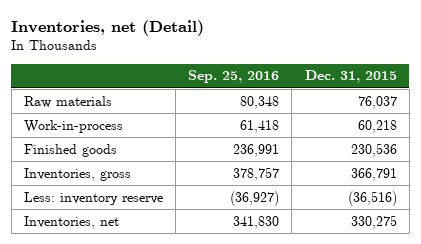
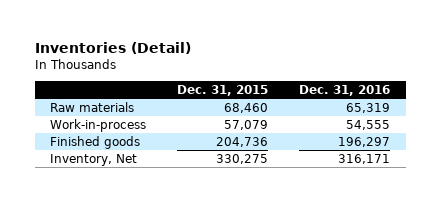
[11,20,205,37] Inventories, net (Detail) -> [34,42,191,55] Inventories (Detail)
[188,70,280,84] Sep. 25, 2016 -> none
none -> [299,84,391,96] Dec. 31, 2016
[23,167,131,181] Inventories, gross -> none
[23,191,163,205] Less: inventory reserve -> none
[357,95,397,109] 76,037 -> [224,102,269,113] 68,460
[357,119,397,133] 60,218 -> [224,119,269,130] 57,079
[350,142,397,157] 230,536 -> [216,136,269,147] 204,736
[23,215,119,229] Inventories, net -> [50,153,138,166] Inventory, Net

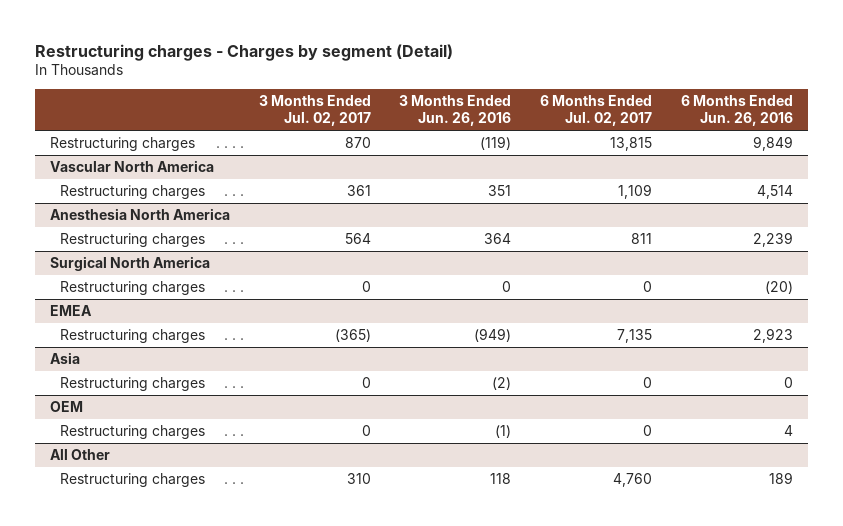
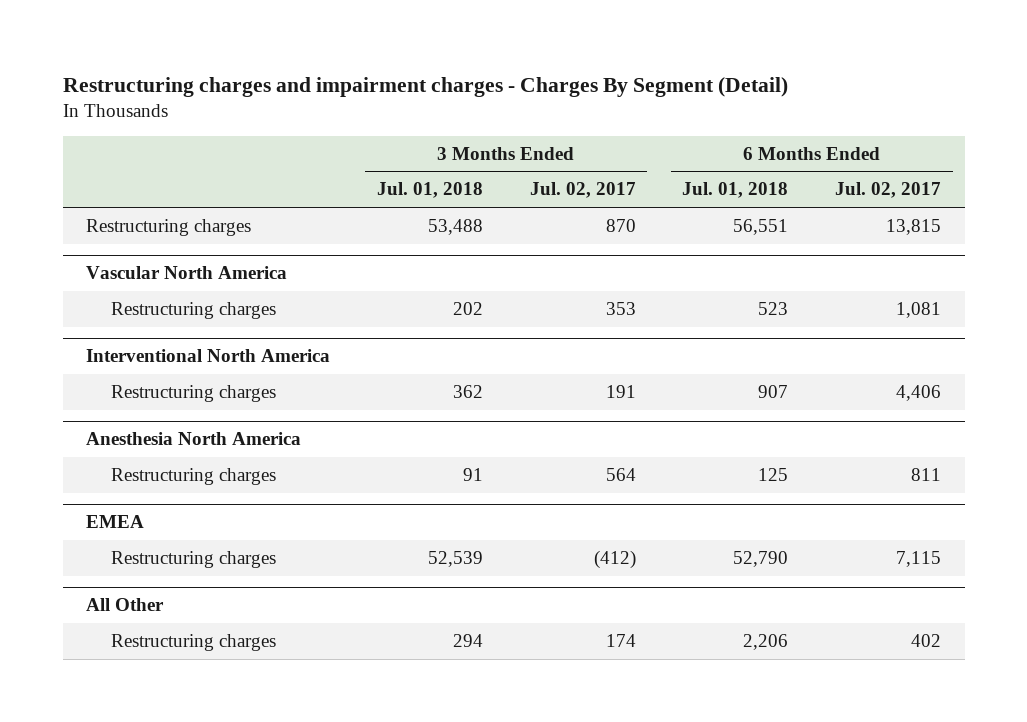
[35,43,454,61] Restructuring charges - Charges by segment (Detail) -> [62,76,788,97] Restructuring charges and impairment charges - Charges By Segment (Detail)
[399,95,512,127] 3 Months Ended Jun. 26, 2016 -> none
[681,95,794,127] 6 Months Ended Jun. 26, 2016 -> none
none -> [376,182,483,199] Jul. 01, 2018
none -> [682,182,789,199] Jul. 01, 2018
[346,185,371,197] 361 -> [605,301,636,315] 353
[618,184,653,200] 1,109 -> [896,301,942,318] 1,081
none -> [85,349,330,363] Interventional North America
none -> [111,384,277,402] Restructuring charges
[49,256,210,272] Surgical North America -> none
[59,281,205,296] Restructuring charges -> none
[49,352,80,365] Asia -> none
[59,377,205,392] Restructuring charges -> none
[49,401,83,413] OEM -> none
[59,425,205,440] Restructuring charges -> none
[334,329,371,343] (365) -> [593,549,636,569] (412)
[617,329,653,344] 7,135 -> [896,550,942,567] 7,115
[346,473,371,485] 310 -> [605,633,636,647] 174
[613,473,653,488] 4,760 -> [911,633,942,647] 402

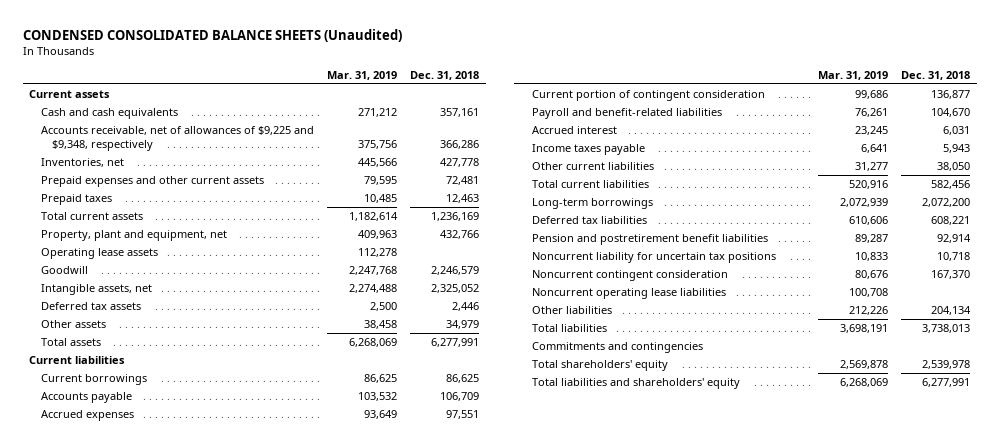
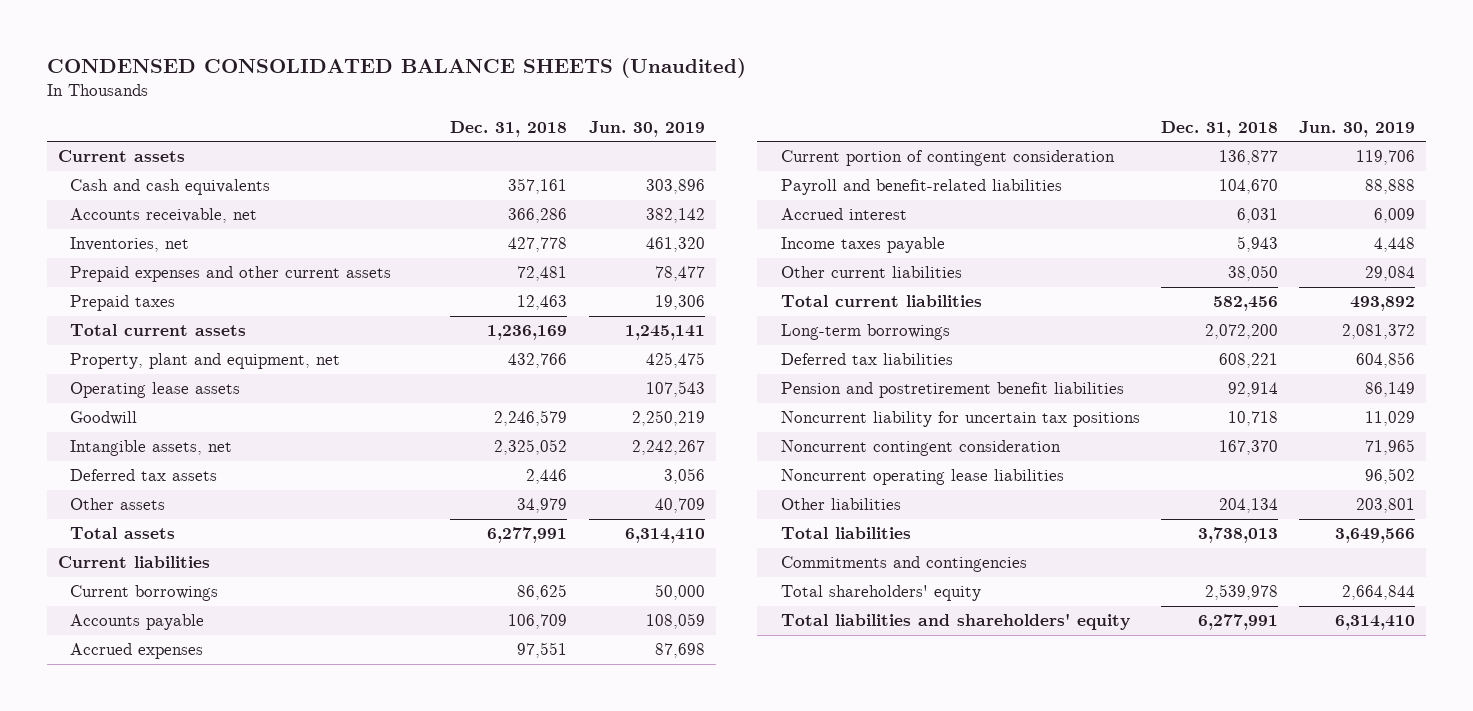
[326,70,397,80] Mar. 31, 2019 -> none
none -> [588,120,705,137] Jun. 30, 2019
[40,125,314,151] Accounts receivable, net of allowances of $9,225 and $9,348, respectively -> [70,208,258,224] Accounts receivable, net

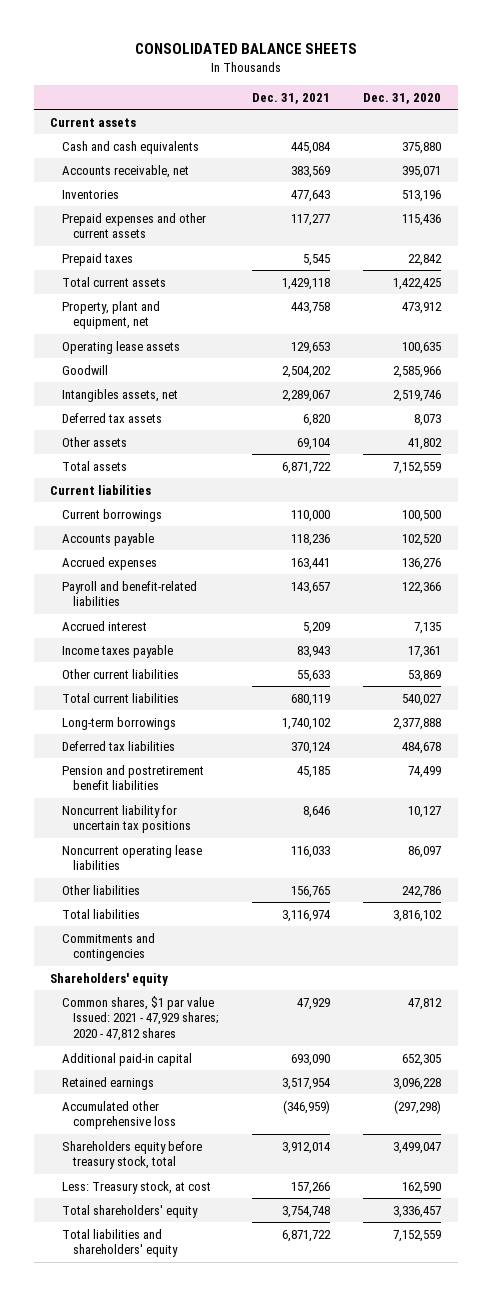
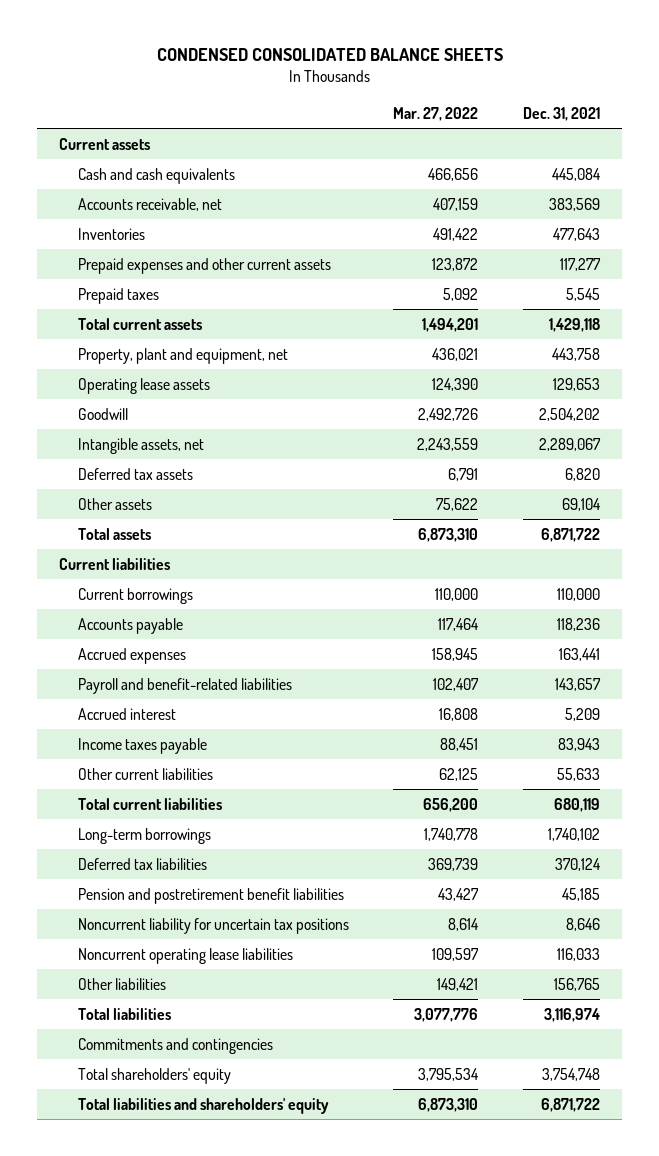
[134,42,357,54] CONSOLIDATED BALANCE SHEETS -> [156,48,503,62] CONDENSED CONSOLIDATED BALANCE SHEETS
[363,92,442,104] Dec. 31, 2020 -> none
none -> [393,106,479,121] Mar. 27, 2022
[61,388,178,402] Intangibles assets, net -> [77,437,204,454] Intangible assets, net
[50,972,169,986] Shareholders' equity -> none
[61,995,220,1041] Common shares, $1 par value Issued: 2021 - 47,929 shares; 2020 - 47,812 shares -> none
[61,1052,192,1066] Additional paid-in capital -> none
[61,1076,154,1090] Retained earnings -> none
[61,1100,177,1130] Accumulated other comprehensive loss -> none
[61,1140,202,1170] Shareholders equity before treasury stock, total -> none
[61,1180,211,1194] Less: Treasury stock, at cost -> none

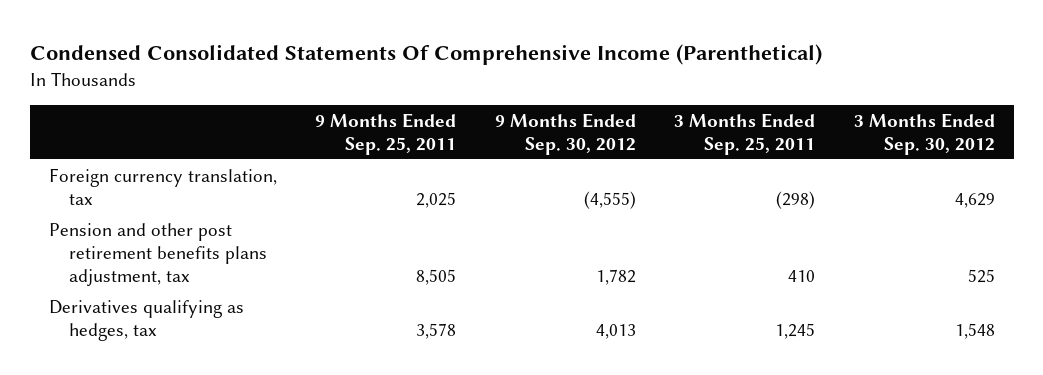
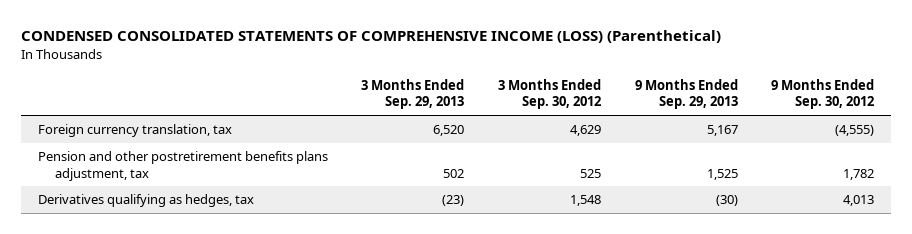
[29,43,822,65] Condensed Consolidated Statements Of Comprehensive Income (Parenthetical) -> [21,30,722,44] CONDENSED CONSOLIDATED STATEMENTS OF COMPREHENSIVE INCOME (LOSS) (Parenthetical)
[315,112,457,155] 9 Months Ended Sep. 25, 2011 -> none
[674,112,816,155] 3 Months Ended Sep. 25, 2011 -> none
none -> [361,78,465,110] 3 Months Ended Sep. 29, 2013
none -> [634,78,738,110] 9 Months Ended Sep. 29, 2013
[48,222,268,287] Pension and other post retirement benefits plans adjustment, tax -> [37,151,328,181] Pension and other postretirement benefits plans adjustment, tax

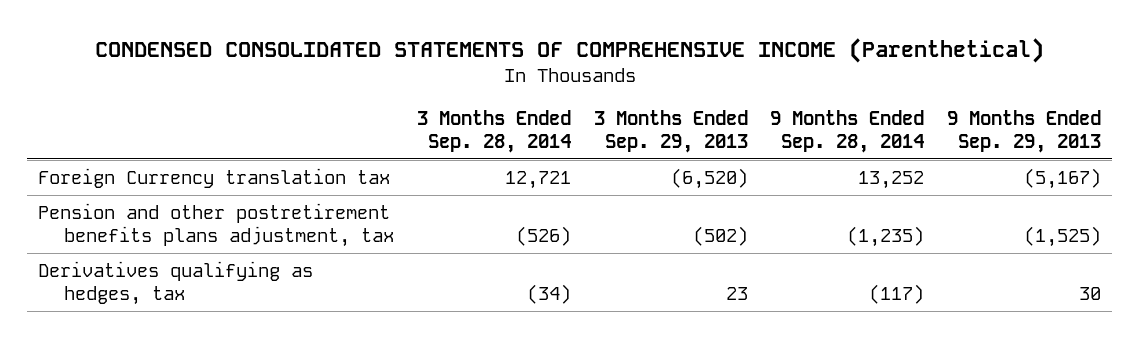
[21,30,722,44] CONDENSED CONSOLIDATED STATEMENTS OF COMPREHENSIVE INCOME (LOSS) (Parenthetical) -> [94,37,1044,63] CONDENSED CONSOLIDATED STATEMENTS OF COMPREHENSIVE INCOME (Parenthetical)
[498,78,602,110] 3 Months Ended Sep. 30, 2012 -> none
[771,78,875,110] 9 Months Ended Sep. 30, 2012 -> none
none -> [416,110,571,153] 3 Months Ended Sep. 28, 2014
none -> [770,110,925,153] 9 Months Ended Sep. 28, 2014
[37,124,232,138] Foreign currency translation, tax -> [38,168,391,189] Foreign Currency translation tax
[433,125,465,137] 6,520 -> [670,168,748,190] (6,520)
[706,125,738,137] 5,167 -> [1023,168,1101,190] (5,167)
[443,168,465,178] 502 -> [692,225,748,246] (502)
[706,168,738,180] 1,525 -> [1023,225,1101,247] (1,525)
[442,195,465,207] (23) -> [725,286,748,300] 23
[715,195,738,207] (30) -> [1078,286,1101,300] 30

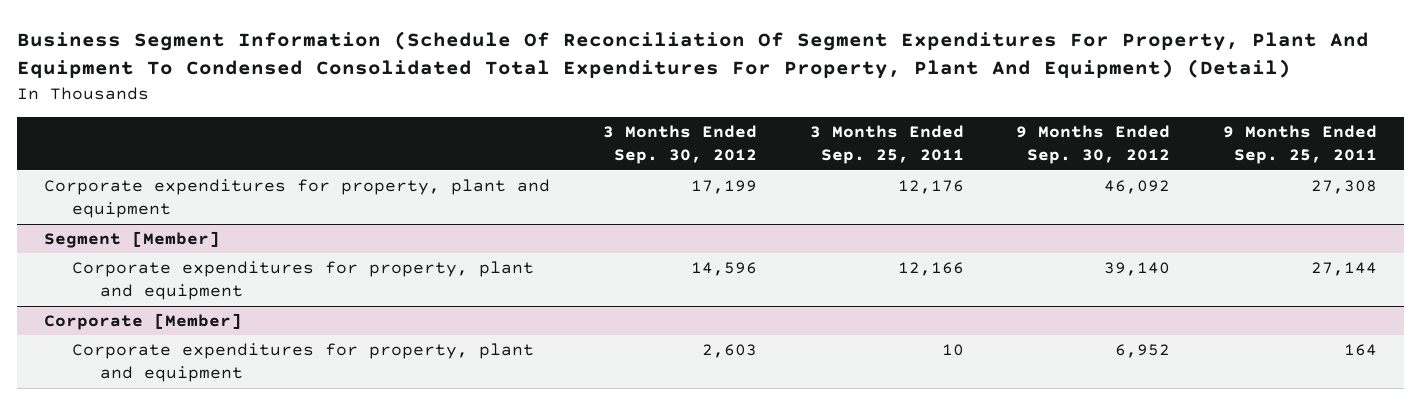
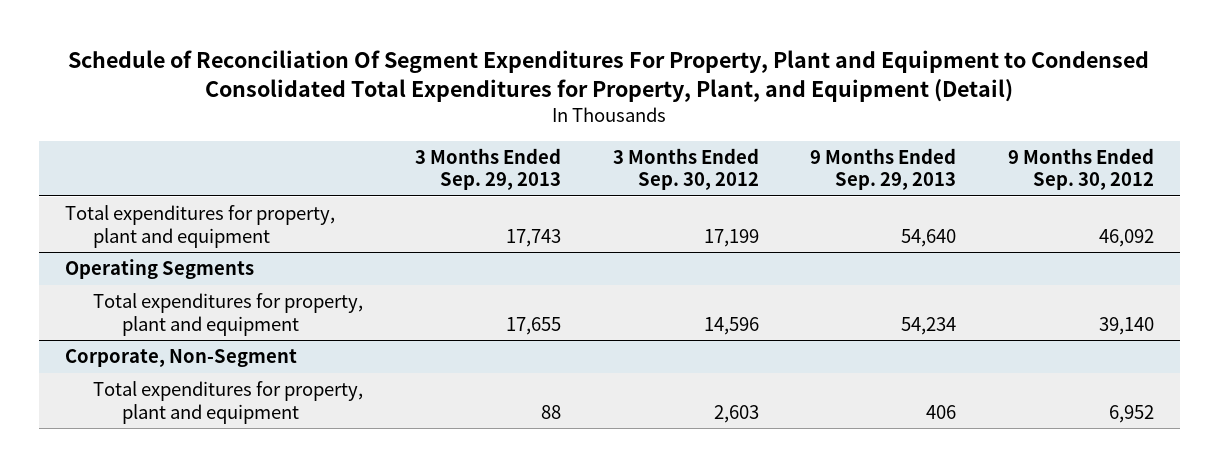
[17,30,1370,80] Business Segment Information (Schedule Of Reconciliation Of Segment Expenditures For Property, Plant And Equipment To Condensed Consolidated Total Expenditures For Property, Plant And Equipment) (Detail) -> [68,50,1150,102] Schedule of Reconciliation Of Segment Expenditures For Property, Plant and Equipment to Condensed Consolidated Total Expenditures for Property, Plant, and Equipment (Detail)
[809,125,964,165] 3 Months Ended Sep. 25, 2011 -> none
[1223,125,1378,165] 9 Months Ended Sep. 25, 2011 -> none
none -> [414,147,561,191] 3 Months Ended Sep. 29, 2013
none -> [810,147,957,191] 9 Months Ended Sep. 29, 2013
[43,231,220,249] Segment [Member] -> none
[43,313,242,331] Corporate [Member] -> none
[43,179,550,219] Corporate expenditures for property, plant and equipment -> [64,205,335,248] Total expenditures for property, plant and equipment
none -> [64,259,254,280] Operating Segments
[72,261,535,301] Corporate expenditures for property, plant and equipment -> [93,293,364,336] Total expenditures for property, plant and equipment
none -> [64,349,297,368] Corporate, Non-Segment
[72,343,535,383] Corporate expenditures for property, plant and equipment -> [93,381,364,424] Total expenditures for property, plant and equipment

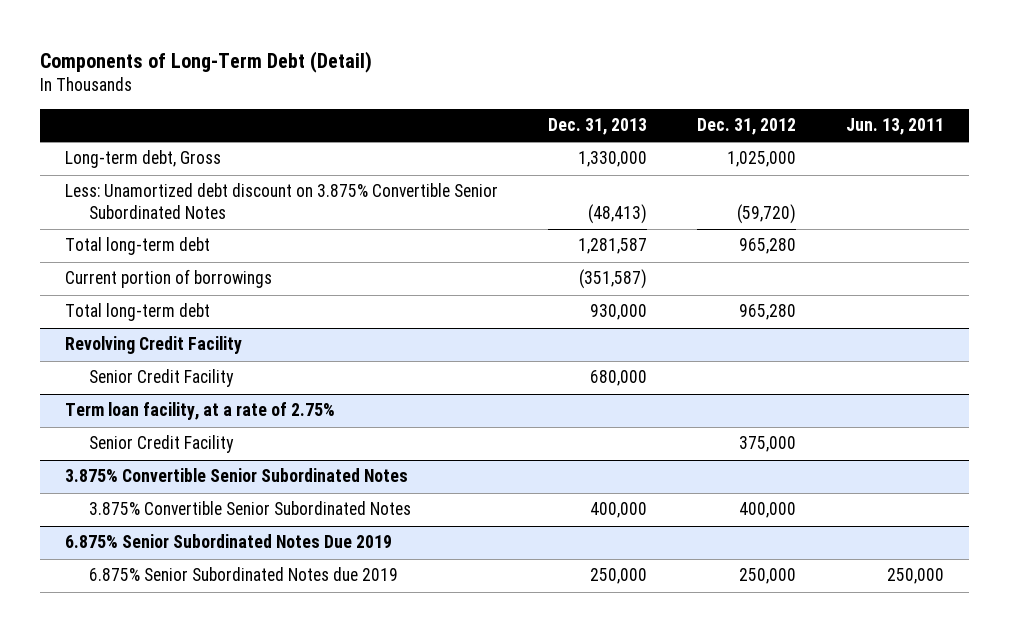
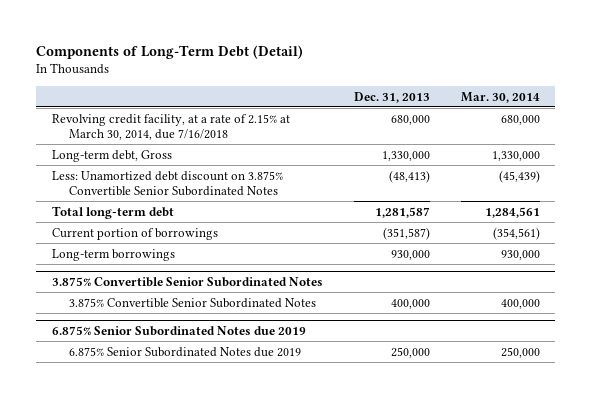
[697,118,797,136] Dec. 31, 2012 -> none
[845,118,944,136] Jun. 13, 2011 -> none
none -> [460,91,540,103] Mar. 30, 2014
none -> [51,113,290,140] Revolving credit facility, at a rate of 2.15% at March 30, 2014, due 7/16/2018
[65,336,243,355] Revolving Credit Facility -> none
[88,369,234,388] Senior Credit Facility -> none
[65,402,336,421] Term loan facility, at a rate of 2.75% -> none
[88,435,234,454] Senior Credit Facility -> none
[65,303,211,322] Total long-term debt -> [51,248,175,261] Long-term borrowings
[65,534,393,549] 6.875% Senior Subordinated Notes Due 2019 -> [51,326,306,337] 6.875% Senior Subordinated Notes due 2019

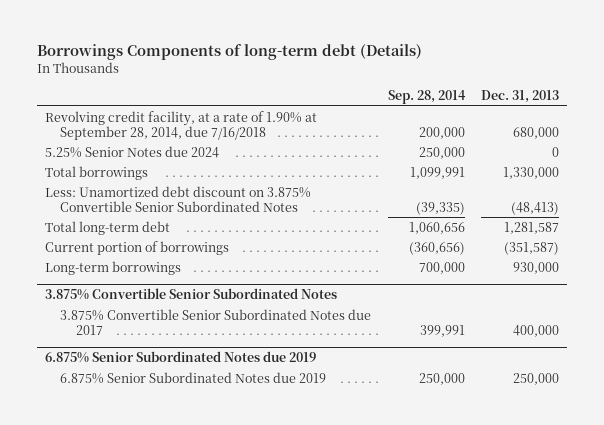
[36,45,304,60] Components of Long-Term Debt (Detail) -> [36,44,422,61] Borrowings Components of long-term debt (Details)
[460,91,540,103] Mar. 30, 2014 -> none
none -> [387,90,466,105] Sep. 28, 2014
[51,113,290,140] Revolving credit facility, at a rate of 2.15% at March 30, 2014, due 7/16/2018 -> [44,110,317,140] Revolving credit facility, at a rate of 1.90% at September 28, 2014, due 7/16/2018
none -> [44,145,219,158] 5.25% Senior Notes due 2024
[51,149,172,162] Long-term debt, Gross -> [44,165,148,180] Total borrowings
[69,297,317,308] 3.875% Convertible Senior Subordinated Notes -> [60,308,372,335] 3.875% Convertible Senior Subordinated Notes due 2017

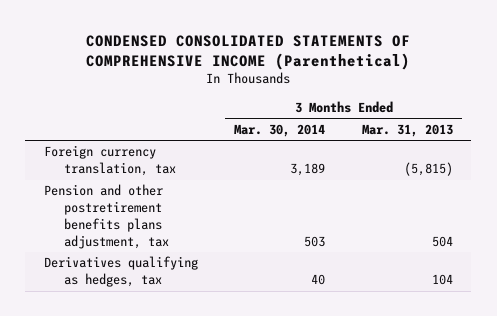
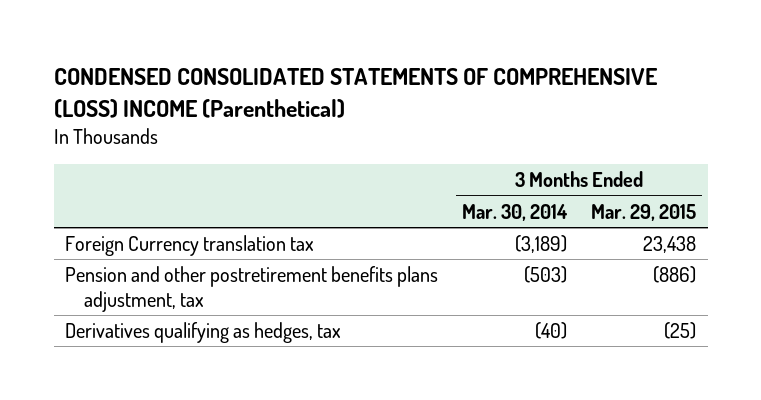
[86,34,411,70] CONDENSED CONSOLIDATED STATEMENTS OF COMPREHENSIVE INCOME (Parenthetical) -> [53,68,658,118] CONDENSED CONSOLIDATED STATEMENTS OF COMPREHENSIVE (LOSS) INCOME (Parenthetical)
[361,123,453,137] Mar. 31, 2013 -> none
none -> [590,203,696,221] Mar. 29, 2015
[43,145,177,177] Foreign currency translation, tax -> [65,235,315,257] Foreign Currency translation tax
[290,163,326,177] 3,189 -> [515,235,568,254] (3,189)
[304,235,326,247] 503 -> [524,266,568,284] (503)
[311,274,326,286] 40 -> [535,322,568,340] (40)

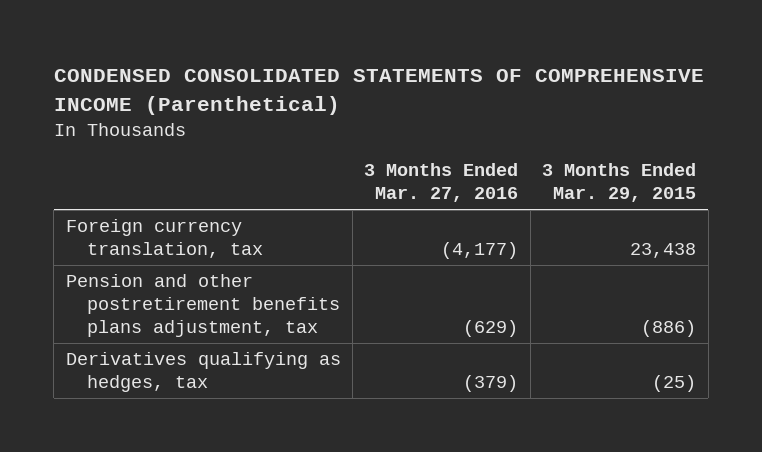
[53,68,658,118] CONDENSED CONSOLIDATED STATEMENTS OF COMPREHENSIVE (LOSS) INCOME (Parenthetical) -> [53,69,704,115] CONDENSED CONSOLIDATED STATEMENTS OF COMPREHENSIVE INCOME (Parenthetical)
[462,203,569,221] Mar. 30, 2014 -> none
none -> [364,163,519,203] 3 Months Ended Mar. 27, 2016
[65,235,315,257] Foreign Currency translation tax -> [65,218,264,259] Foreign currency translation, tax

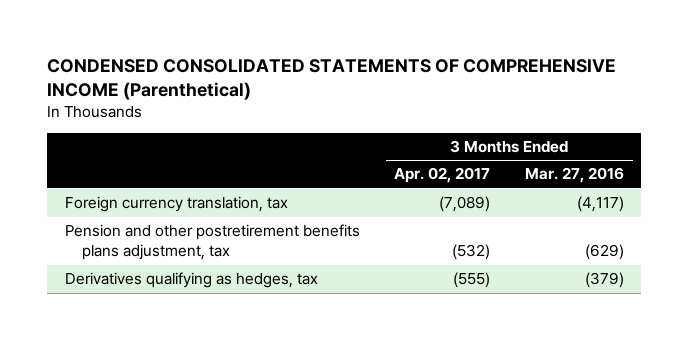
[542,163,697,203] 3 Months Ended Mar. 29, 2015 -> none
none -> [394,167,491,184] Apr. 02, 2017
[441,242,519,260] (4,177) -> [577,196,625,213] (4,117)

